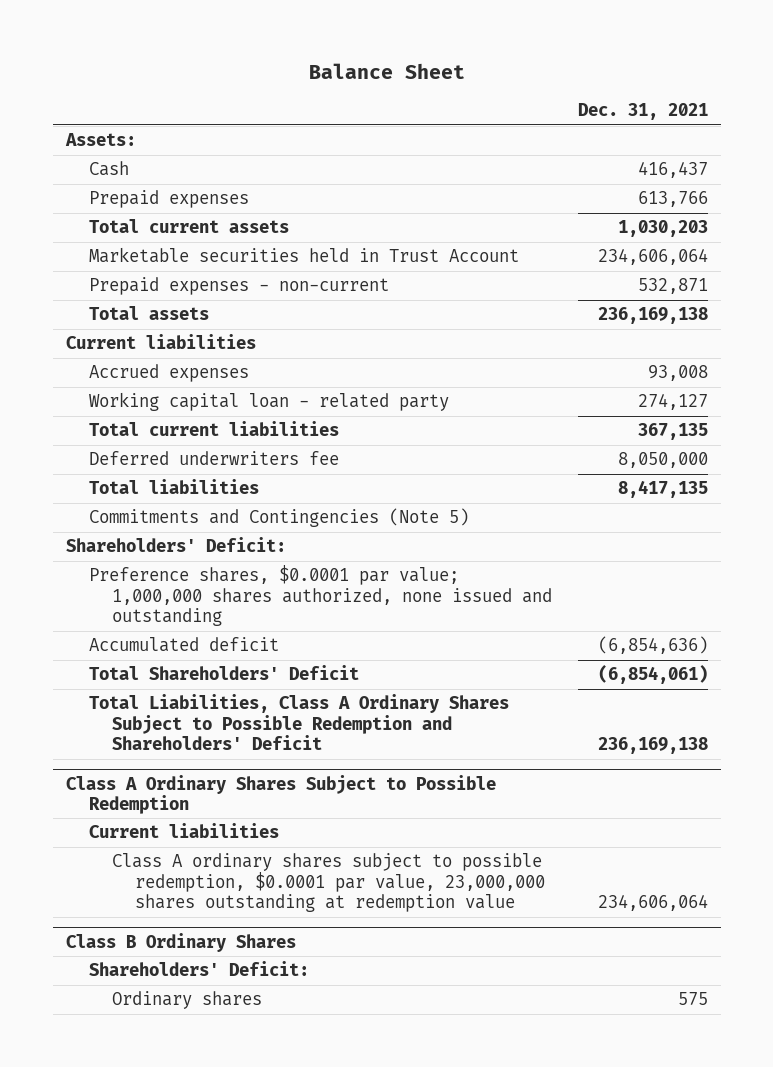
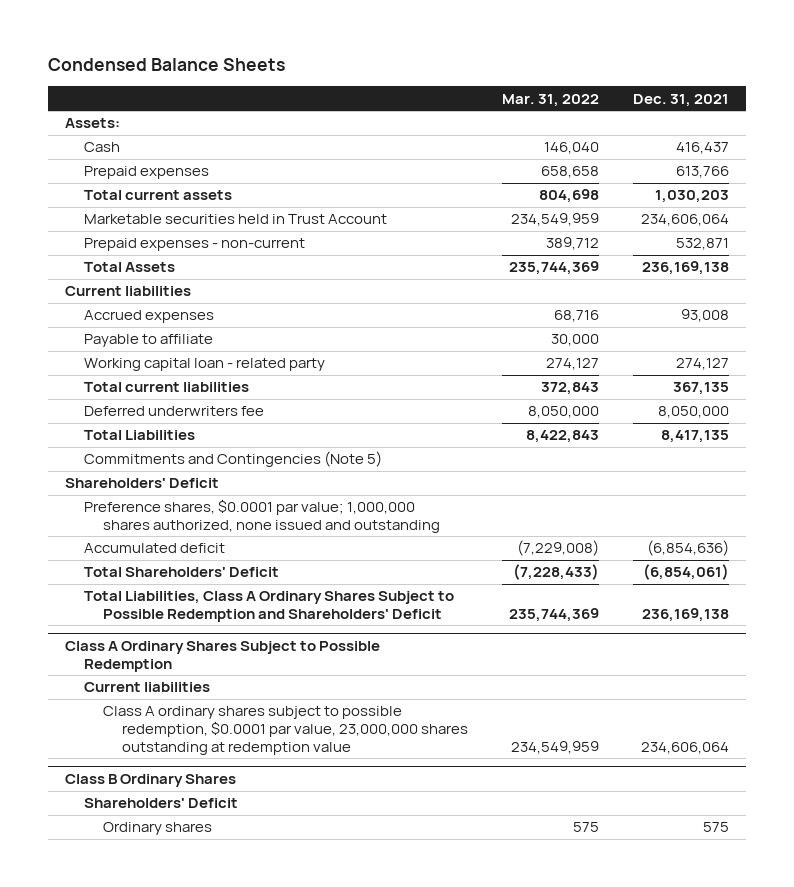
[308,63,465,80] Balance Sheet -> [47,58,285,72] Condensed Balance Sheets
none -> [502,93,600,107] Mar. 31, 2022
[88,306,209,321] Total assets -> [84,262,176,273] Total Assets
none -> [84,334,214,348] Payable to affiliate
[88,479,259,495] Total liabilities -> [84,430,196,441] Total Liabilities
[65,537,286,553] Shareholders' Deficit: -> [64,478,219,489] Shareholders' Deficit
[88,961,309,977] Shareholders' Deficit: -> [84,798,239,809] Shareholders' Deficit

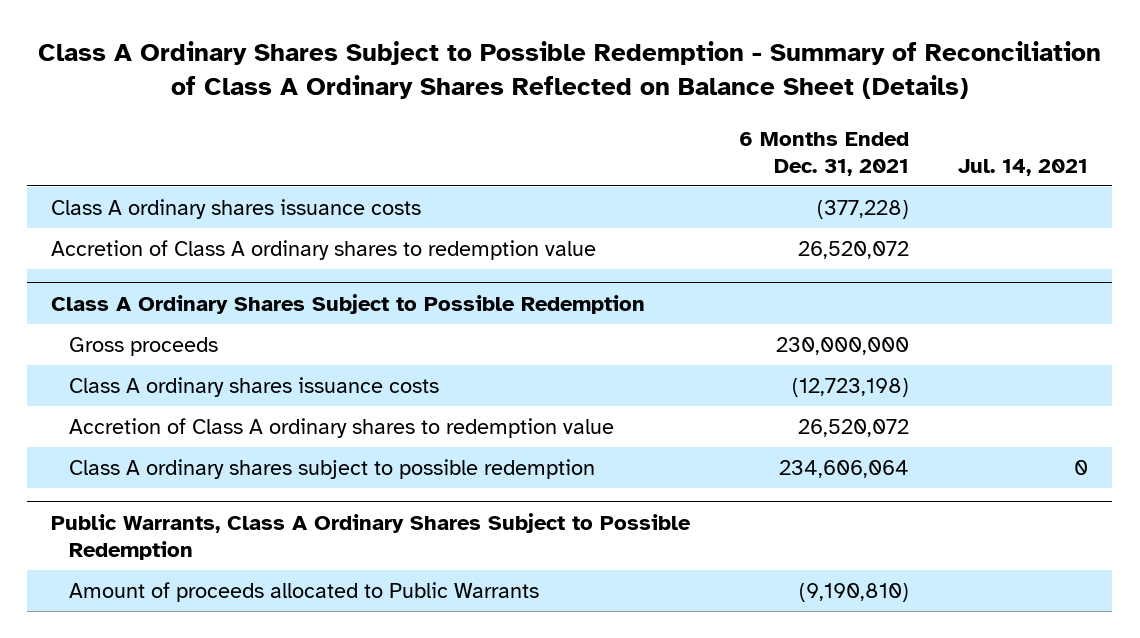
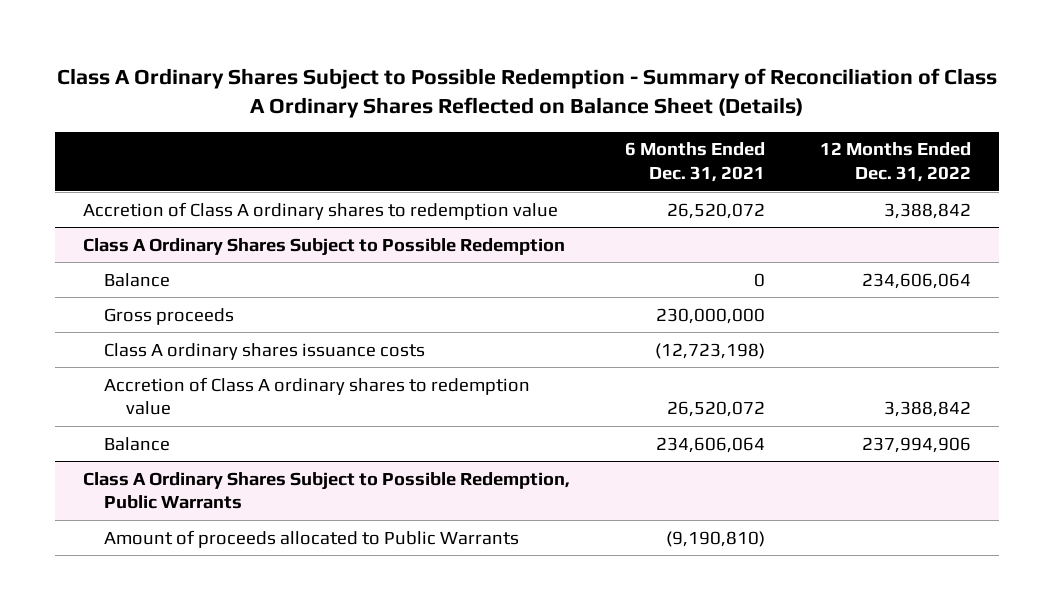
[958,158,1089,176] Jul. 14, 2021 -> none
none -> [820,142,972,183] 12 Months Ended Dec. 31, 2022
[51,199,422,220] Class A ordinary shares issuance costs -> none
none -> [104,272,171,287] Balance
[68,459,595,480] Class A ordinary shares subject to possible redemption -> [104,436,171,451] Balance
[51,512,692,560] Public Warrants, Class A Ordinary Shares Subject to Possible Redemption -> [82,471,570,510] Class A Ordinary Shares Subject to Possible Redemption, Public Warrants

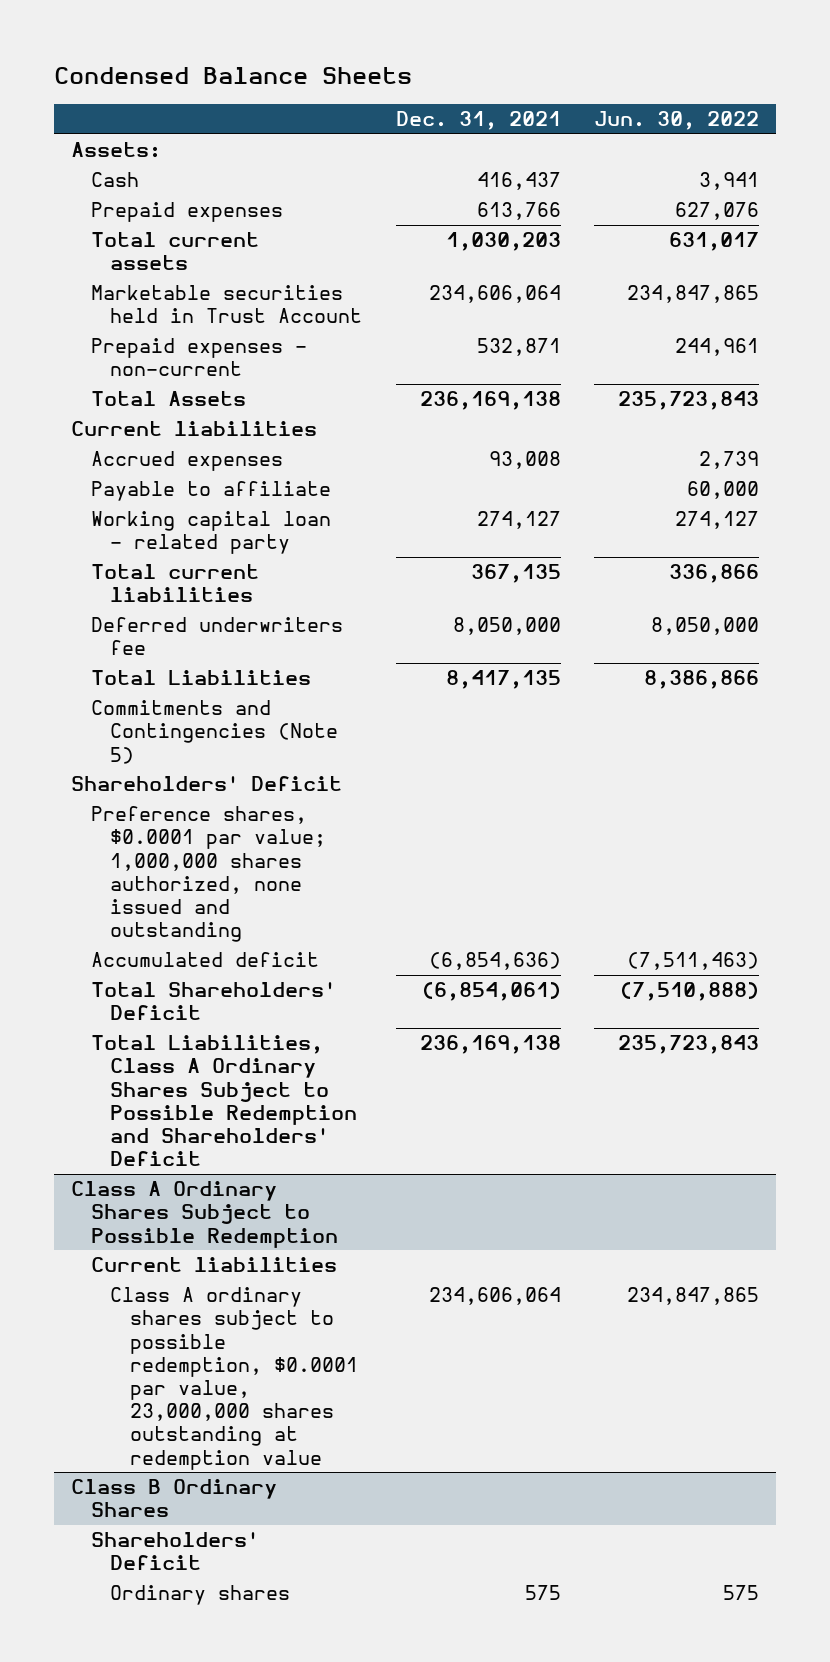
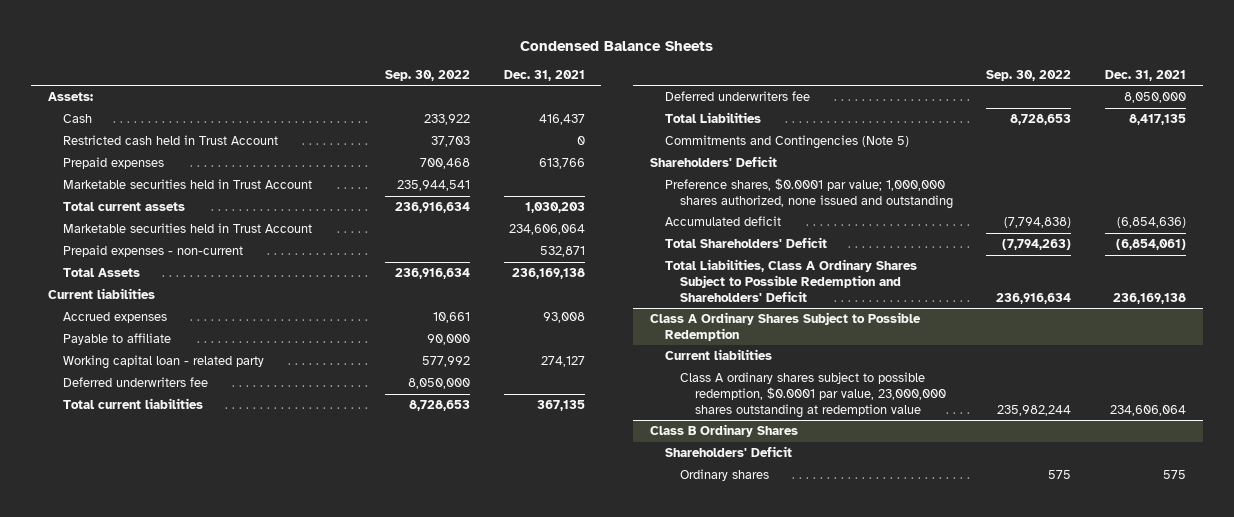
[594,111,760,131] Jun. 30, 2022 -> none
none -> [385,69,471,81] Sep. 30, 2022
none -> [63,135,279,146] Restricted cash held in Trust Account
none -> [63,179,313,190] Marketable securities held in Trust Account
none -> [63,377,209,388] Deferred underwriters fee

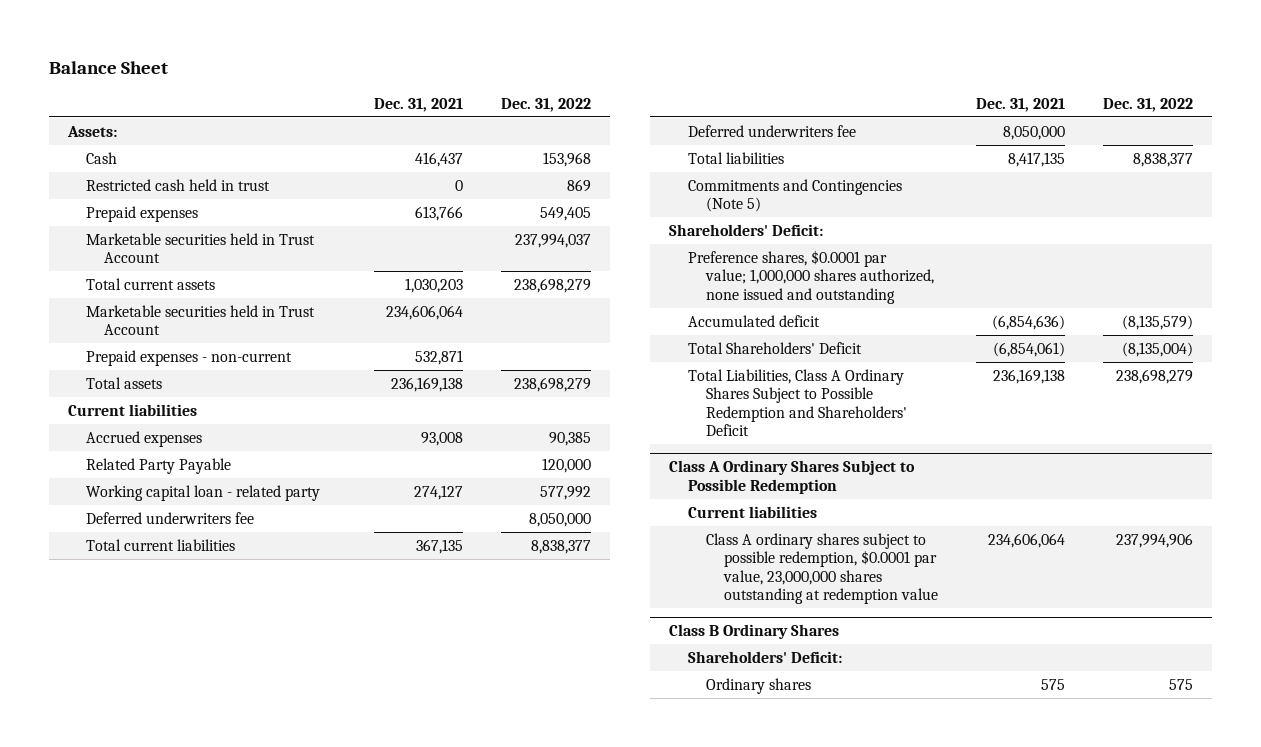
[520,40,714,51] Condensed Balance Sheets -> [48,60,168,74] Balance Sheet
[385,69,471,81] Sep. 30, 2022 -> none
none -> [501,97,592,112] Dec. 31, 2022
[63,135,279,146] Restricted cash held in Trust Account -> [86,178,271,191] Restricted cash held in trust
[63,268,141,278] Total Assets -> [86,376,163,389] Total assets
[63,333,172,346] Payable to affiliate -> none
none -> [86,457,232,474] Related Party Payable
[664,112,761,124] Total Liabilities -> [687,151,784,164] Total liabilities
[649,156,777,168] Shareholders' Deficit -> [669,223,824,236] Shareholders' Deficit:
[664,446,792,458] Shareholders' Deficit -> [687,650,842,663] Shareholders' Deficit:

